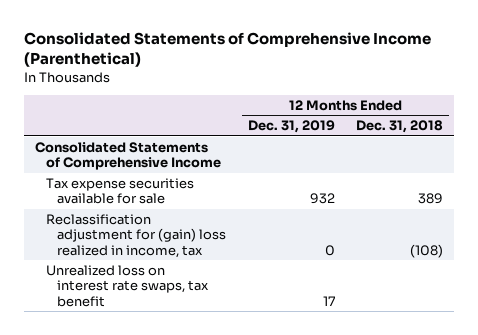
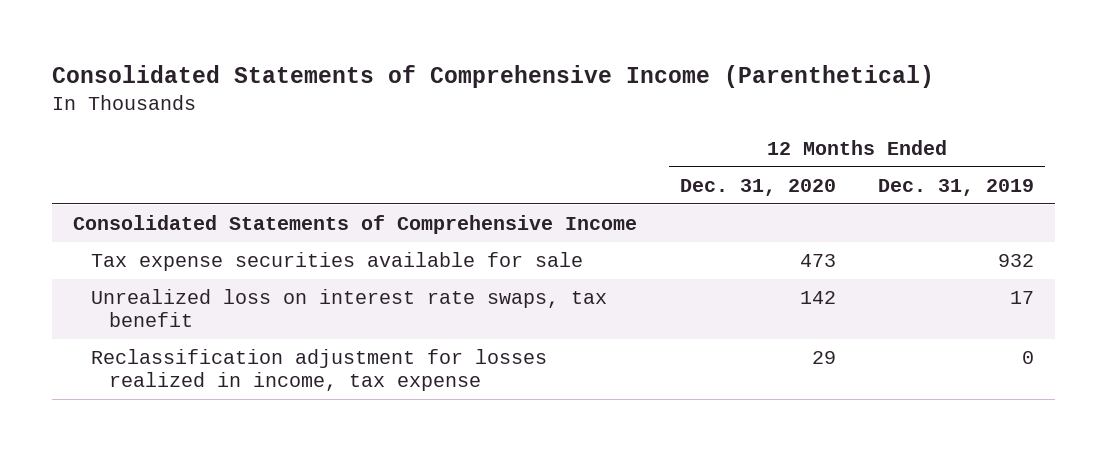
[356,120,444,134] Dec. 31, 2018 -> none
none -> [679,178,836,196] Dec. 31, 2020
[45,213,227,258] Reclassification adjustment for (gain) loss realized in income, tax -> none
none -> [91,348,548,392] Reclassification adjustment for losses realized in income, tax expense

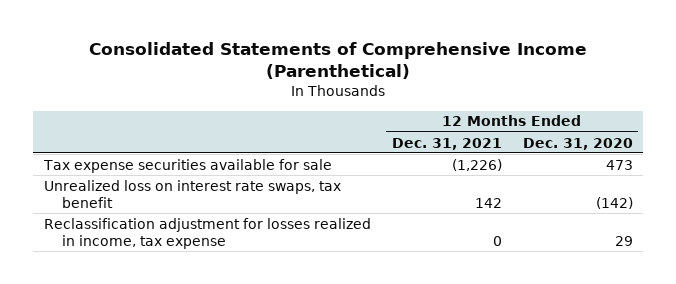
[878,178,1035,196] Dec. 31, 2019 -> none
none -> [391,137,502,150] Dec. 31, 2021
[73,214,638,234] Consolidated Statements of Comprehensive Income -> none
[799,290,836,304] 142 -> [595,197,633,210] (142)

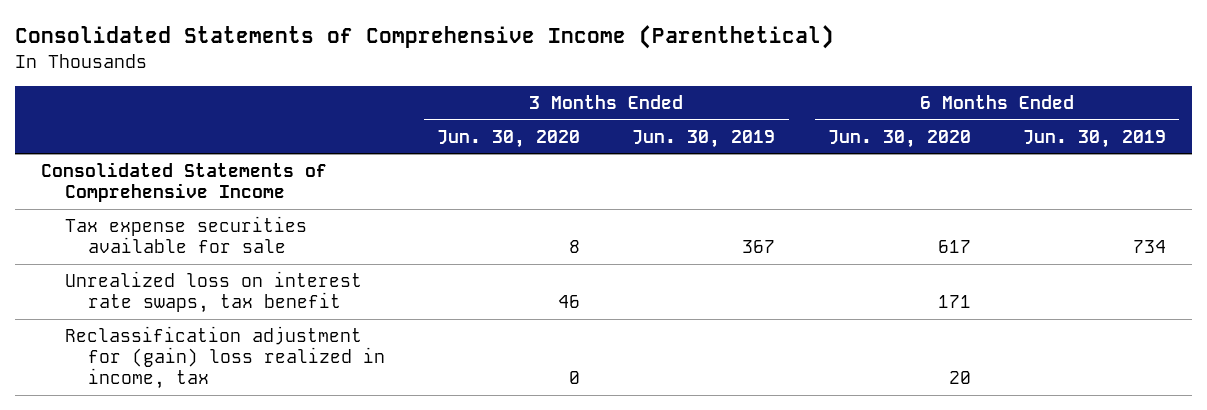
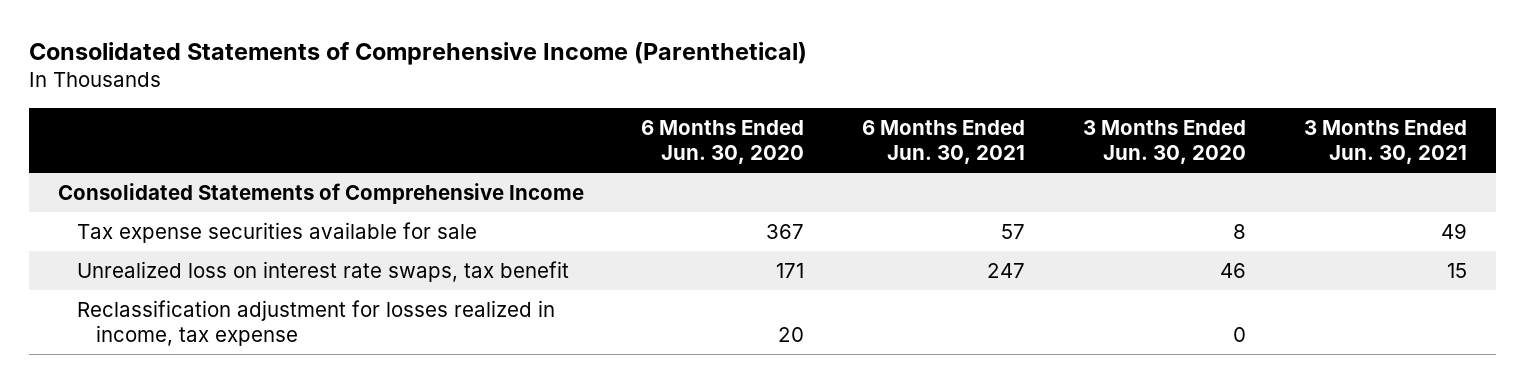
[632,129,776,148] Jun. 30, 2019 -> none
[1023,129,1167,148] Jun. 30, 2019 -> none
none -> [862,119,1026,164] 6 Months Ended Jun. 30, 2021
none -> [1303,119,1467,164] 3 Months Ended Jun. 30, 2021
[937,240,971,254] 617 -> [766,224,805,240] 367
[64,326,385,390] Reclassification adjustment for (gain) loss realized in income, tax -> [76,300,555,346] Reclassification adjustment for losses realized in income, tax expense

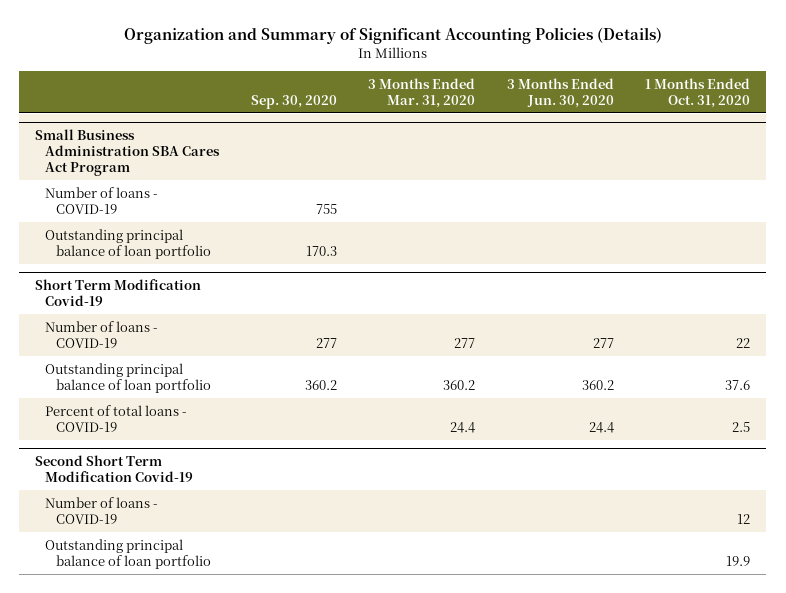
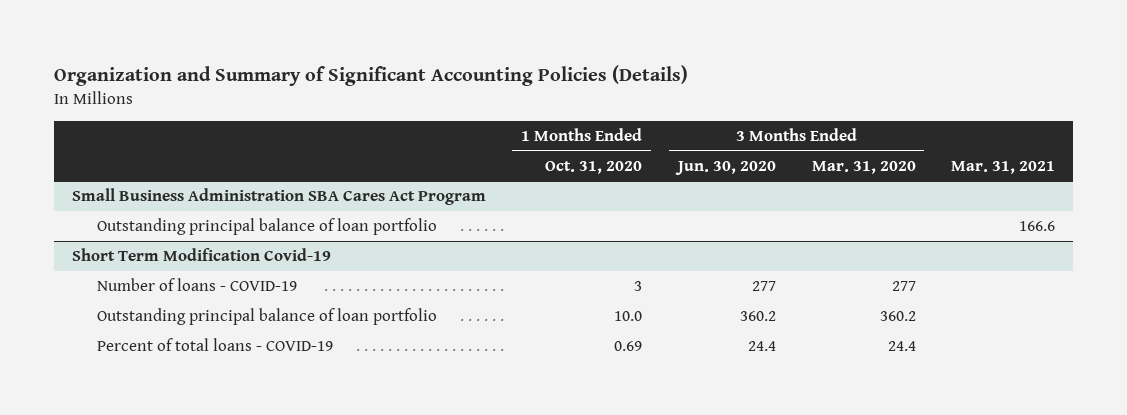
[250,94,337,109] Sep. 30, 2020 -> none
none -> [951,160,1056,174] Mar. 31, 2021
[45,186,159,214] Number of loans - COVID-19 -> none
[35,454,194,483] Second Short Term Modification Covid-19 -> none
[45,496,159,524] Number of loans - COVID-19 -> none
[45,538,211,569] Outstanding principal balance of loan portfolio -> none
[736,337,751,348] 22 -> [634,281,643,292] 3
[725,379,751,390] 37.6 -> [614,311,643,322] 10.0
[732,421,751,432] 2.5 -> [614,341,643,352] 0.69

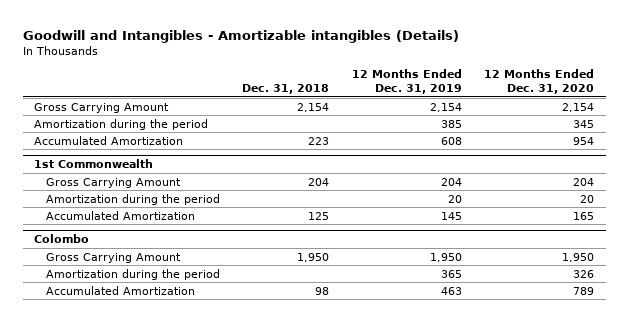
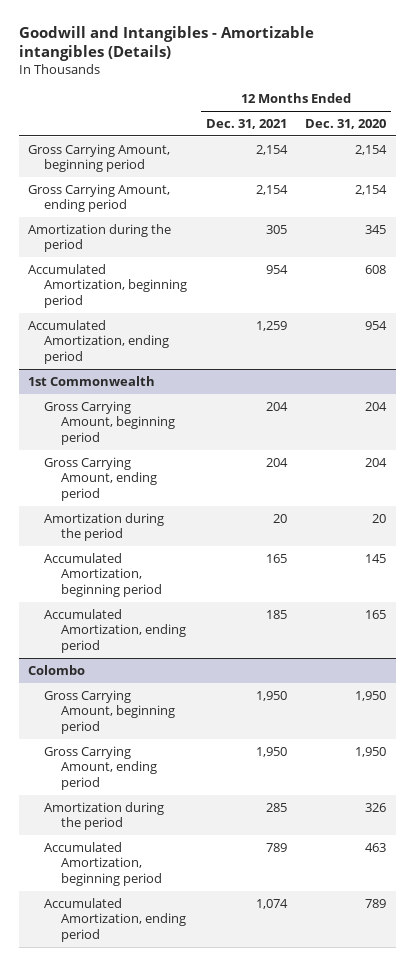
[242,84,330,95] Dec. 31, 2018 -> none
[351,69,462,95] 12 Months Ended Dec. 31, 2019 -> none
none -> [205,118,287,129] Dec. 31, 2021
[34,102,170,113] Gross Carrying Amount -> [27,143,170,173] Gross Carrying Amount, beginning period
none -> [27,183,170,213] Gross Carrying Amount, ending period
[34,135,184,145] Accumulated Amortization -> [27,263,188,308] Accumulated Amortization, beginning period
[573,136,595,145] 954 -> [365,264,387,274] 608
none -> [27,319,170,364] Accumulated Amortization, ending period
[45,177,181,188] Gross Carrying Amount -> [44,400,175,445] Gross Carrying Amount, beginning period
none -> [44,456,157,501] Gross Carrying Amount, ending period
[45,210,195,220] Accumulated Amortization -> [44,552,162,597] Accumulated Amortization, beginning period
[573,211,595,220] 165 -> [365,553,387,563] 145
none -> [44,608,186,653] Accumulated Amortization, ending period
[45,252,181,263] Gross Carrying Amount -> [44,689,175,734] Gross Carrying Amount, beginning period
none -> [44,745,157,790] Gross Carrying Amount, ending period
[45,285,195,295] Accumulated Amortization -> [44,841,162,886] Accumulated Amortization, beginning period
[573,286,595,295] 789 -> [365,842,387,852] 463
none -> [44,897,186,942] Accumulated Amortization, ending period

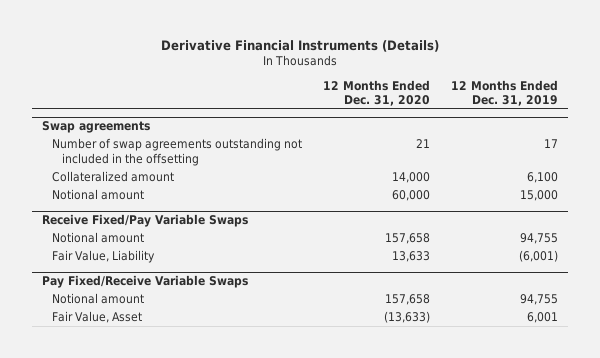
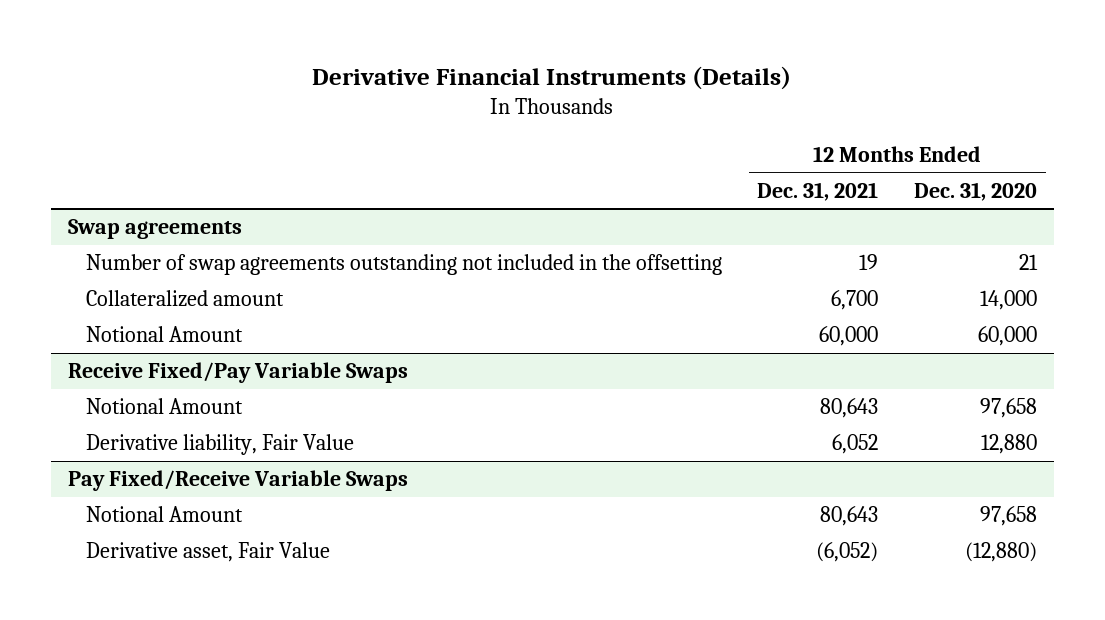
[450,79,558,106] 12 Months Ended Dec. 31, 2019 -> none
none -> [757,181,879,201] Dec. 31, 2021
[52,189,145,201] Notional amount -> [86,326,244,343] Notional Amount
[52,232,145,244] Notional amount -> [86,398,244,415] Notional Amount
[385,233,431,245] 157,658 -> [979,398,1037,419] 97,658
[52,250,156,264] Fair Value, Liability -> [86,434,355,456] Derivative liability, Fair Value
[392,251,431,263] 13,633 -> [980,434,1037,455] 12,880
[52,293,145,305] Notional amount -> [86,506,244,523] Notional Amount
[385,294,431,306] 157,658 -> [979,506,1037,527] 97,658
[52,311,143,324] Fair Value, Asset -> [86,542,331,563] Derivative asset, Fair Value
[384,311,431,324] (13,633) -> [964,542,1037,563] (12,880)

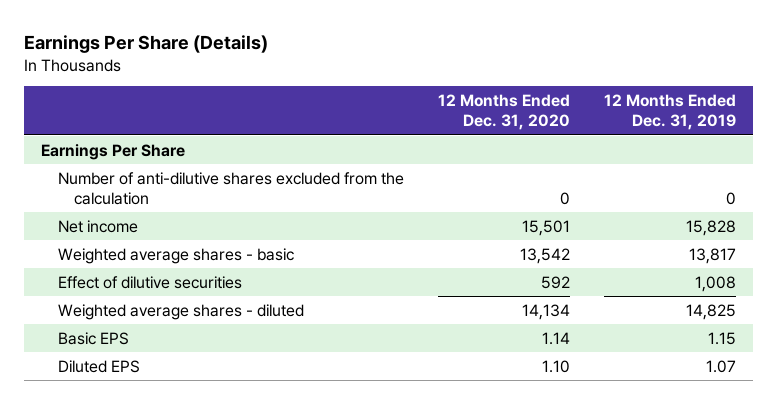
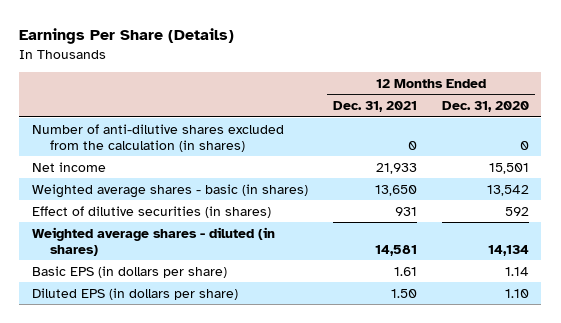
[603,94,736,131] 12 Months Ended Dec. 31, 2019 -> none
none -> [332,101,417,113] Dec. 31, 2021
[41,143,186,160] Earnings Per Share -> none
[57,171,404,205] Number of anti-dilutive shares excluded from the calculation -> [31,123,284,152] Number of anti-dilutive shares excluded from the calculation (in shares)
[57,247,294,264] Weighted average shares - basic -> [31,183,308,198] Weighted average shares - basic (in shares)
[57,275,242,289] Effect of dilutive securities -> [31,205,271,218] Effect of dilutive securities (in shares)
[57,303,304,320] Weighted average shares - diluted -> [31,226,275,256] Weighted average shares - diluted (in shares)
[57,331,129,345] Basic EPS -> [31,265,227,278] Basic EPS (in dollars per share)
[57,359,140,373] Diluted EPS -> [31,287,238,300] Diluted EPS (in dollars per share)

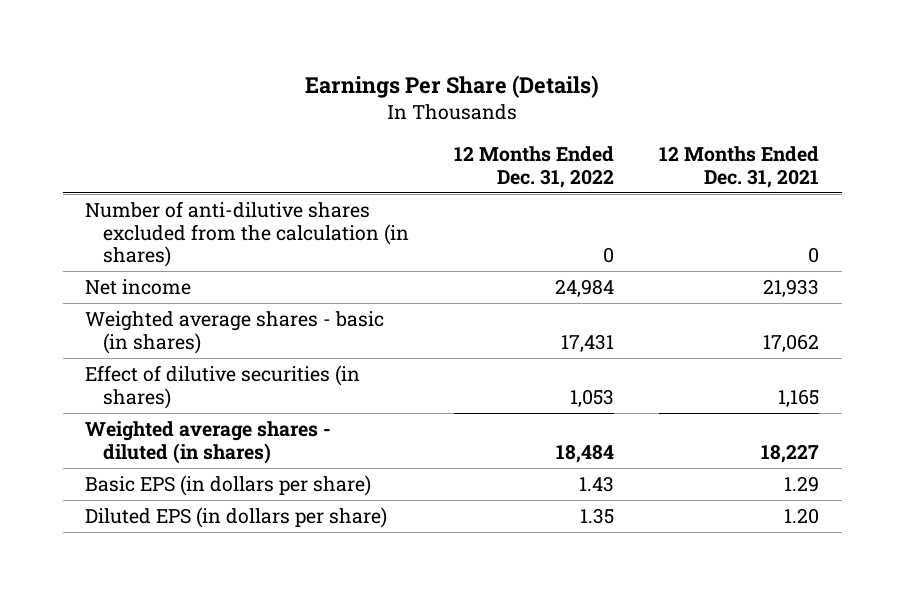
[441,101,529,113] Dec. 31, 2020 -> none
none -> [454,146,615,188] 12 Months Ended Dec. 31, 2022
[374,184,417,196] 13,650 -> [763,333,820,352] 17,062
[394,206,417,216] 931 -> [778,388,820,407] 1,165
[374,244,417,256] 14,581 -> [761,443,820,463] 18,227
[393,266,417,276] 1.61 -> [784,476,820,493] 1.29
[390,288,417,298] 1.50 -> [784,508,820,525] 1.20

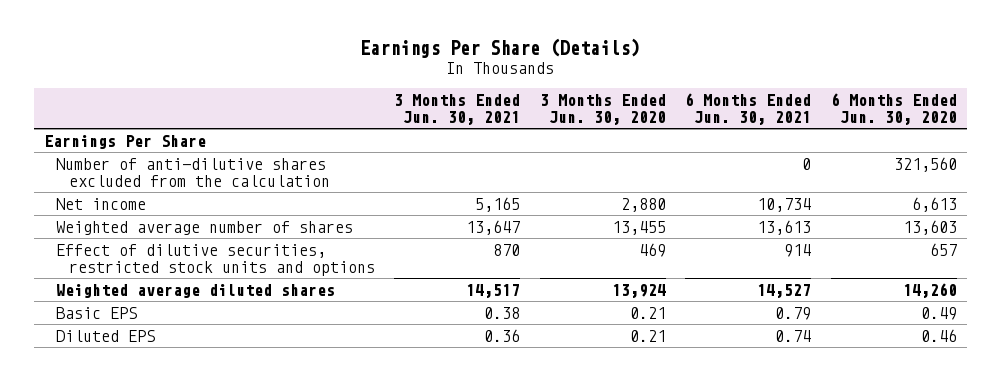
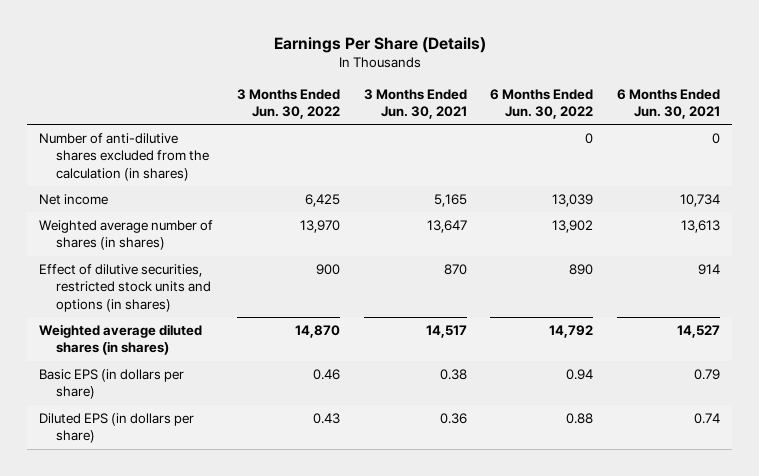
[539,93,666,125] 3 Months Ended Jun. 30, 2020 -> none
[830,92,957,125] 6 Months Ended Jun. 30, 2020 -> none
none -> [236,88,340,120] 3 Months Ended Jun. 30, 2022
none -> [490,88,594,120] 6 Months Ended Jun. 30, 2022
[43,134,206,149] Earnings Per Share -> none
[56,157,330,188] Number of anti-dilutive shares excluded from the calculation -> [39,132,210,182] Number of anti-dilutive shares excluded from the calculation (in shares)
[56,220,354,235] Weighted average number of shares -> [39,219,214,251] Weighted average number of shares (in shares)
[56,243,375,277] Effect of dilutive securities, restricted stock units and options -> [39,263,212,313] Effect of dilutive securities, restricted stock units and options (in shares)
[56,283,336,298] Weighted average diluted shares -> [39,323,203,356] Weighted average diluted shares (in shares)
[56,306,138,319] Basic EPS -> [39,368,185,400] Basic EPS (in dollars per share)
[56,329,156,342] Diluted EPS -> [39,412,195,444] Diluted EPS (in dollars per share)

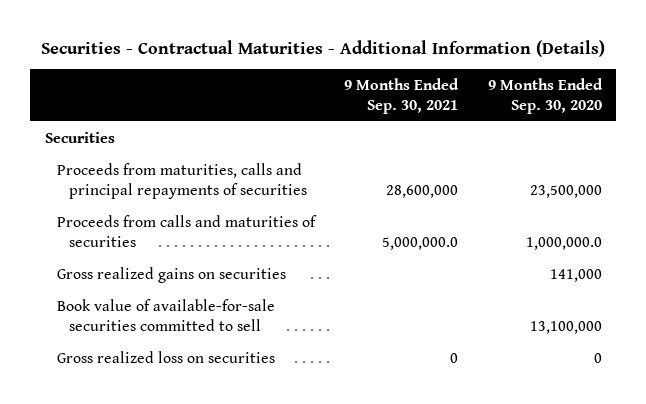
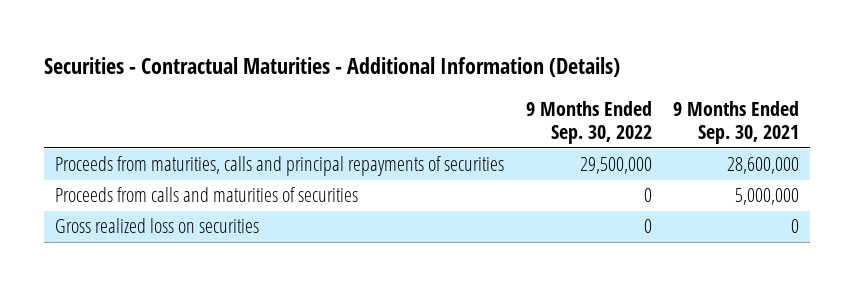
[487,77,603,114] 9 Months Ended Sep. 30, 2020 -> none
none -> [525,101,652,145] 9 Months Ended Sep. 30, 2022
[44,131,115,143] Securities -> none
[56,266,286,283] Gross realized gains on securities -> none
[56,298,275,331] Book value of available-for-sale securities committed to sell -> none
[382,236,459,250] 5,000,000.0 -> [735,188,800,206] 5,000,000

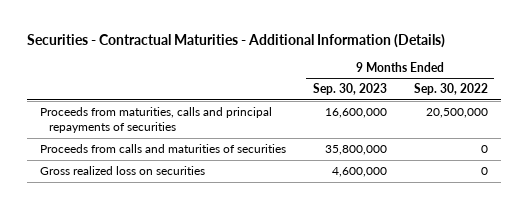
[673,101,800,145] 9 Months Ended Sep. 30, 2021 -> none
none -> [312,83,387,96] Sep. 30, 2023
[579,157,652,175] 29,500,000 -> [425,107,488,118] 20,500,000

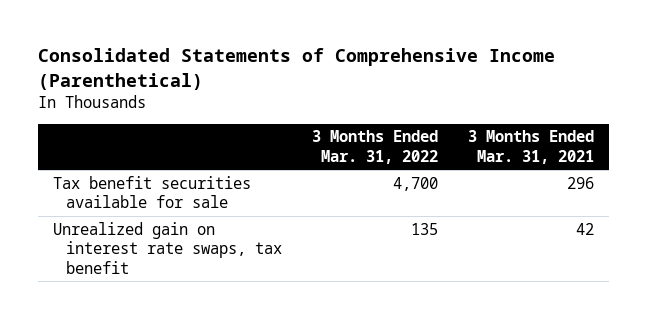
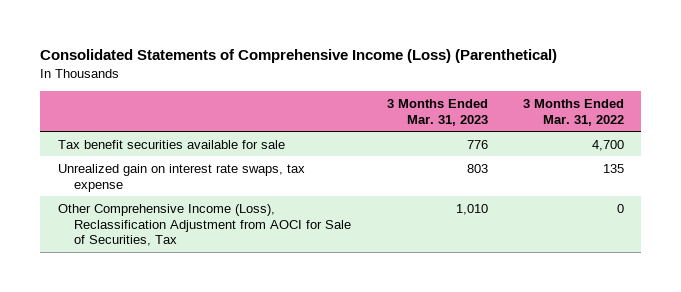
[37,48,555,90] Consolidated Statements of Comprehensive Income (Parenthetical) -> [40,49,558,64] Consolidated Statements of Comprehensive Income (Loss) (Parenthetical)
[468,130,595,164] 3 Months Ended Mar. 31, 2021 -> none
none -> [386,98,488,126] 3 Months Ended Mar. 31, 2023
[52,221,283,274] Unrealized gain on interest rate swaps, tax benefit -> [57,163,305,192] Unrealized gain on interest rate swaps, tax expense
none -> [57,203,352,247] Other Comprehensive Income (Loss), Reclassification Adjustment from AOCI for Sale of Securities, Tax

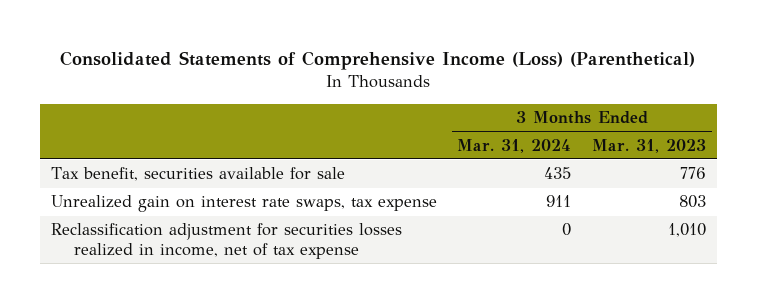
[522,98,624,126] 3 Months Ended Mar. 31, 2022 -> none
none -> [457,138,572,153] Mar. 31, 2024
[57,139,285,149] Tax benefit securities available for sale -> [50,167,345,182] Tax benefit, securities available for sale
[57,203,352,247] Other Comprehensive Income (Loss), Reclassification Adjustment from AOCI for Sale of Securities, Tax -> [50,223,402,260] Reclassification adjustment for securities losses realized in income, net of tax expense

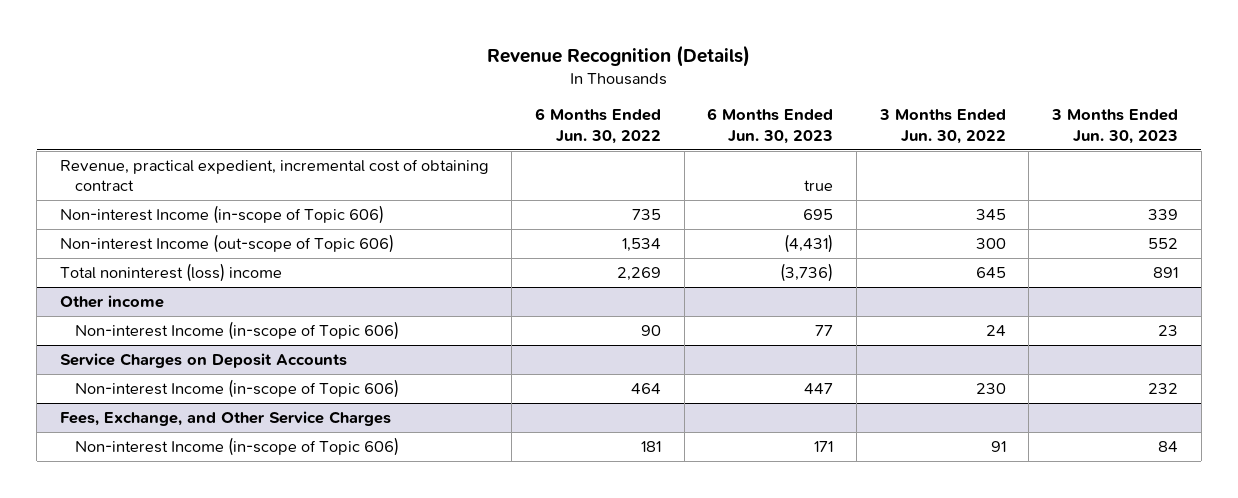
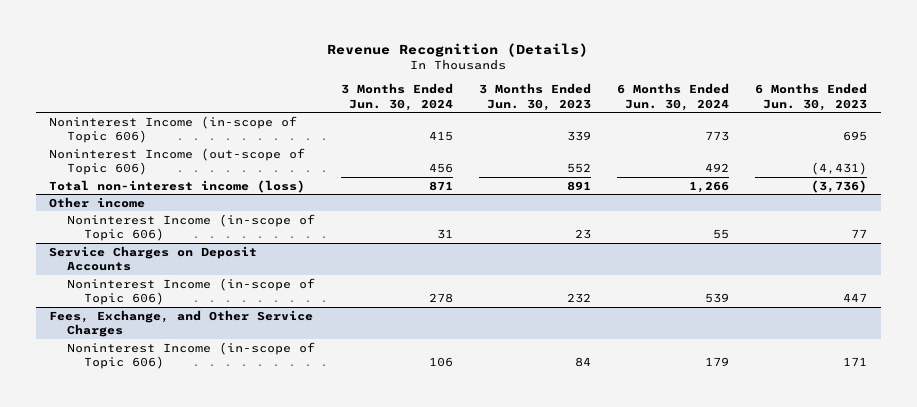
[535,108,662,144] 6 Months Ended Jun. 30, 2022 -> none
[878,109,1006,144] 3 Months Ended Jun. 30, 2022 -> none
none -> [340,83,453,111] 3 Months Ended Jun. 30, 2024
none -> [617,83,730,111] 6 Months Ended Jun. 30, 2024
[59,158,489,192] Revenue, practical expedient, incremental cost of obtaining contract -> none
[59,204,384,224] Non-interest Income (in-scope of Topic 606) -> [49,115,298,143] Noninterest Income (in-scope of Topic 606)
[59,233,394,253] Non-interest Income (out-scope of Topic 606) -> [49,147,306,175] Noninterest Income (out-scope of Topic 606)
[59,262,282,282] Total noninterest (loss) income -> [49,179,306,193] Total non-interest income (loss)
[74,320,399,340] Non-interest Income (in-scope of Topic 606) -> [66,213,315,241] Noninterest Income (in-scope of Topic 606)
[74,378,399,398] Non-interest Income (in-scope of Topic 606) -> [66,277,315,305] Noninterest Income (in-scope of Topic 606)
[74,436,399,456] Non-interest Income (in-scope of Topic 606) -> [66,341,315,369] Noninterest Income (in-scope of Topic 606)

